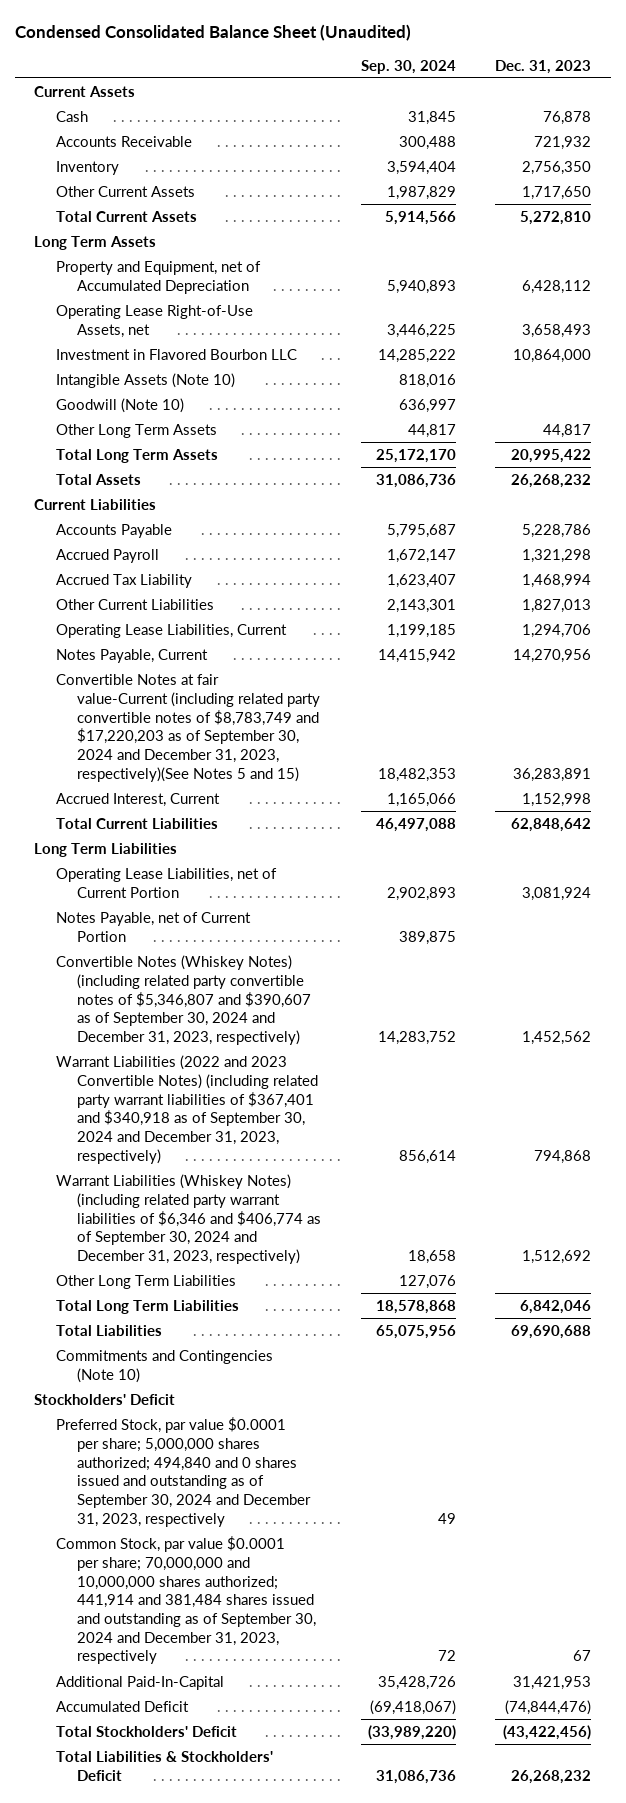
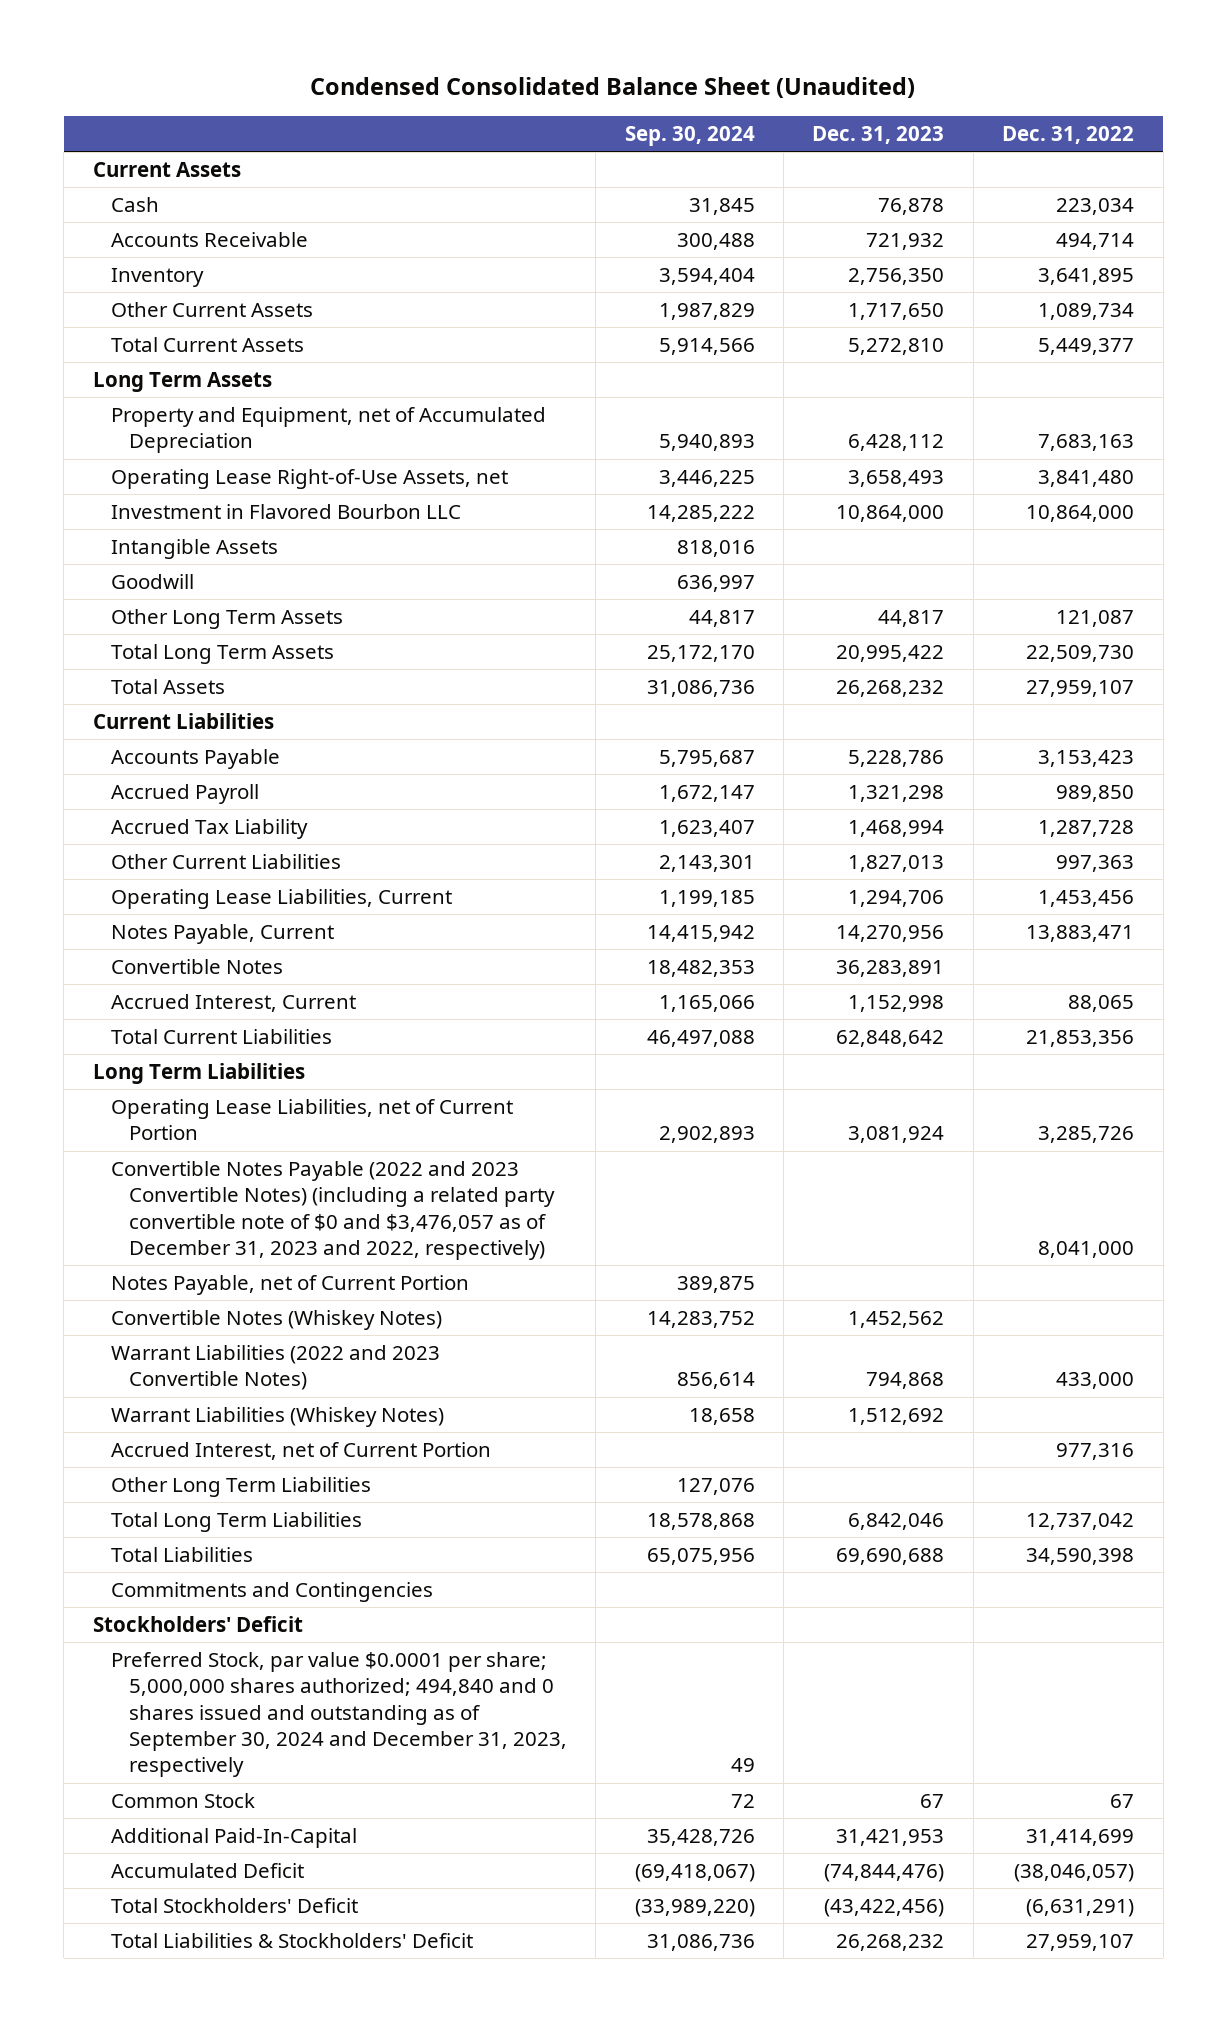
none -> [1002,125,1135,144] Dec. 31, 2022
[55,373,235,389] Intangible Assets (Note 10) -> [110,539,278,560] Intangible Assets
[55,398,184,414] Goodwill (Note 10) -> [110,574,194,590] Goodwill
[55,674,320,782] Convertible Notes at fair value-Current (including related party convertible notes of $8,783,749 and $17,220,203 as of September 30, 2024 and December 31, 2023, respectively)(See Notes 5 and 15) -> [110,959,283,975] Convertible Notes
none -> [110,1161,555,1260] Convertible Notes Payable (2022 and 2023 Convertible Notes) (including a related party convertible note of $0 and $3,476,057 as of December 31, 2023 and 2022, respectively)
[55,955,311,1045] Convertible Notes (Whiskey Notes) (including related party convertible notes of $5,346,807 and $390,607 as of September 30, 2024 and December 31, 2023, respectively) -> [110,1310,442,1331] Convertible Notes (Whiskey Notes)
[55,1055,318,1164] Warrant Liabilities (2022 and 2023 Convertible Notes) (including related party warrant liabilities of $367,401 and $340,918 as of September 30, 2024 and December 31, 2023, respectively) -> [110,1345,440,1391] Warrant Liabilities (2022 and 2023 Convertible Notes)
[55,1174,321,1264] Warrant Liabilities (Whiskey Notes) (including related party warrant liabilities of $6,346 and $406,774 as of September 30, 2024 and December 31, 2023, respectively) -> [110,1407,444,1428] Warrant Liabilities (Whiskey Notes)
none -> [110,1442,491,1461] Accrued Interest, net of Current Portion
[55,1350,273,1383] Commitments and Contingencies (Note 10) -> [110,1582,433,1603] Commitments and Contingencies
[55,1536,316,1665] Common Stock, par value $0.0001 per share; 70,000,000 and 10,000,000 shares authorized; 441,914 and 381,484 shares issued and outstanding as of September 30, 2024 and December 31, 2023, respectively -> [110,1793,255,1809] Common Stock

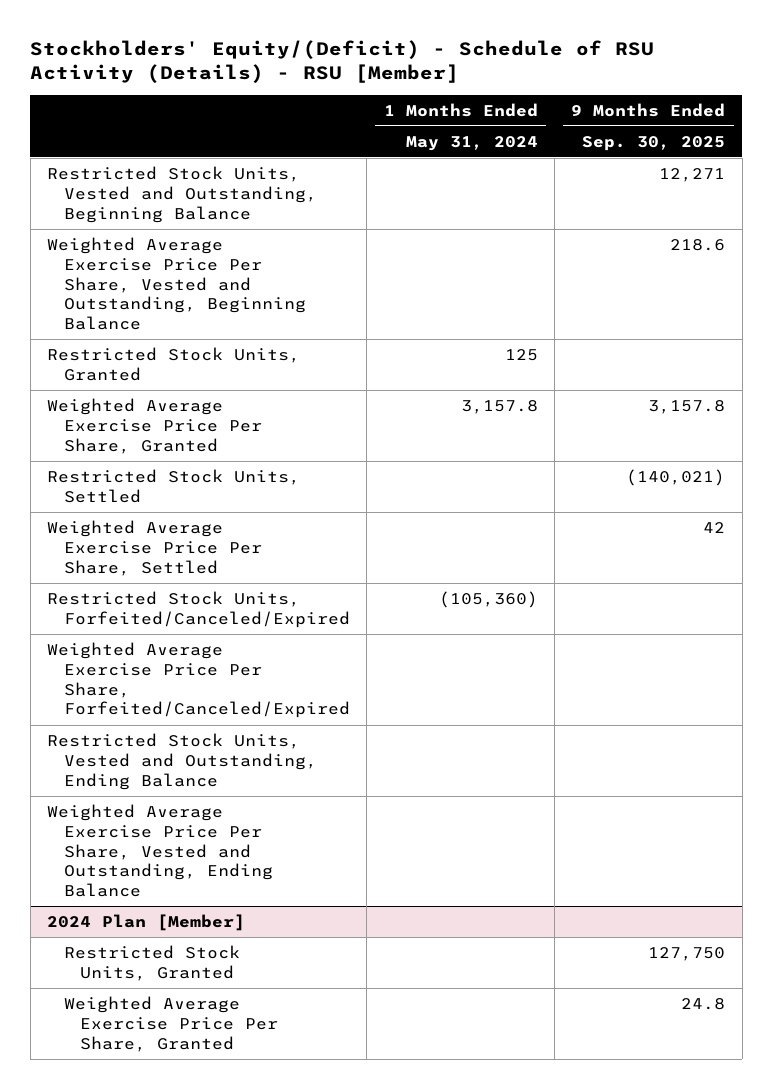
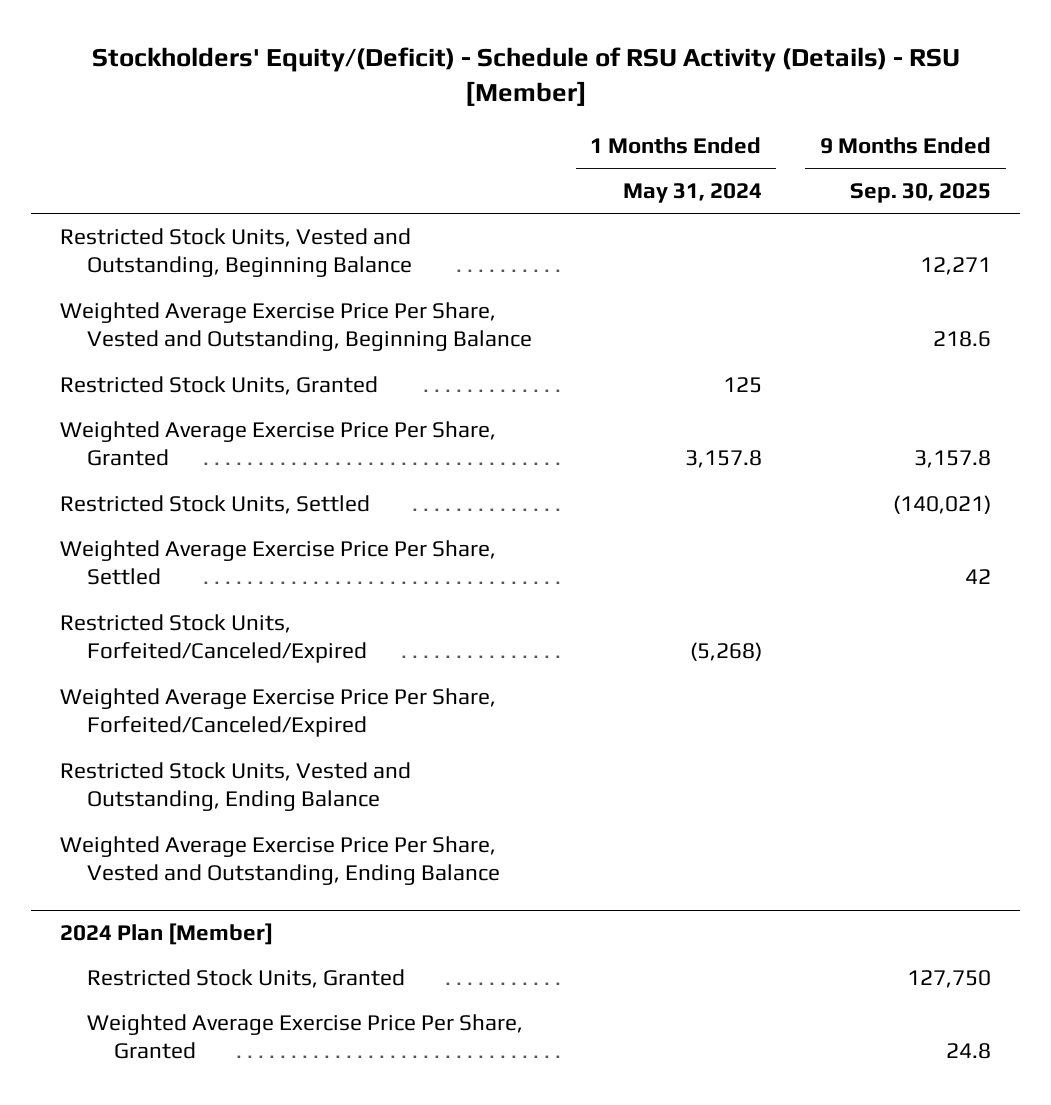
[438,590,538,608] (105,360) -> [689,642,762,662] (5,268)

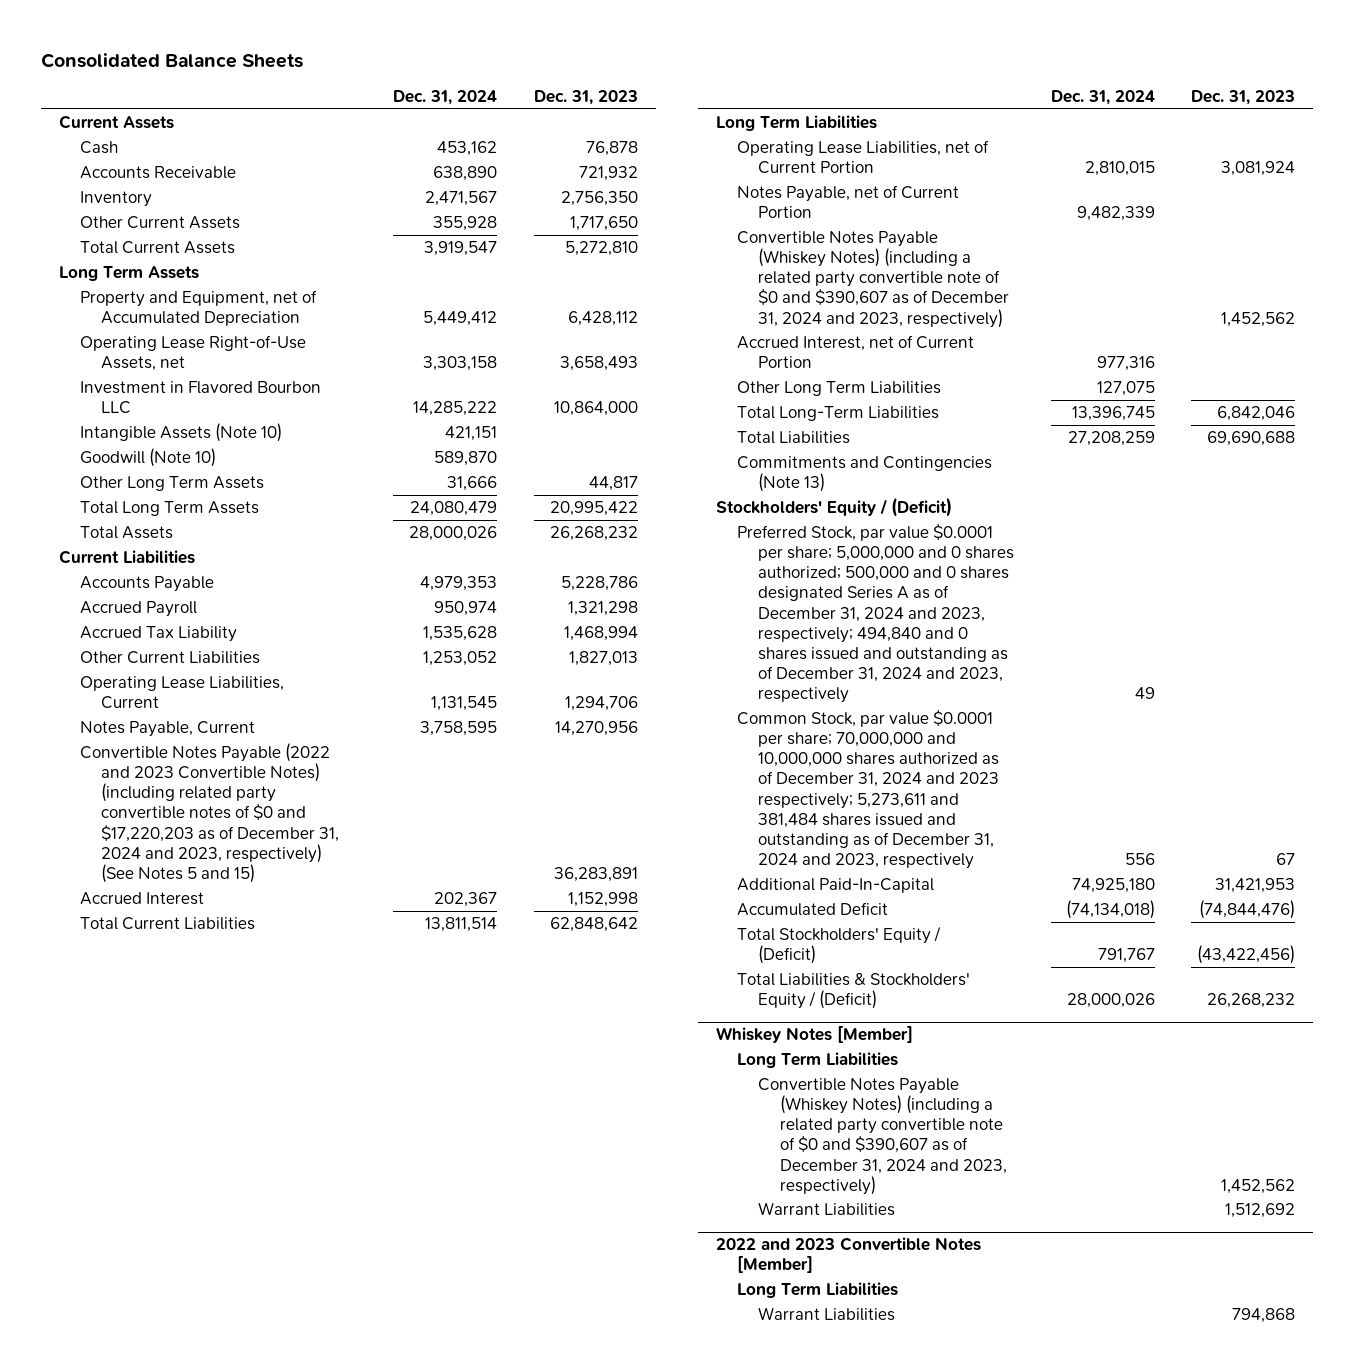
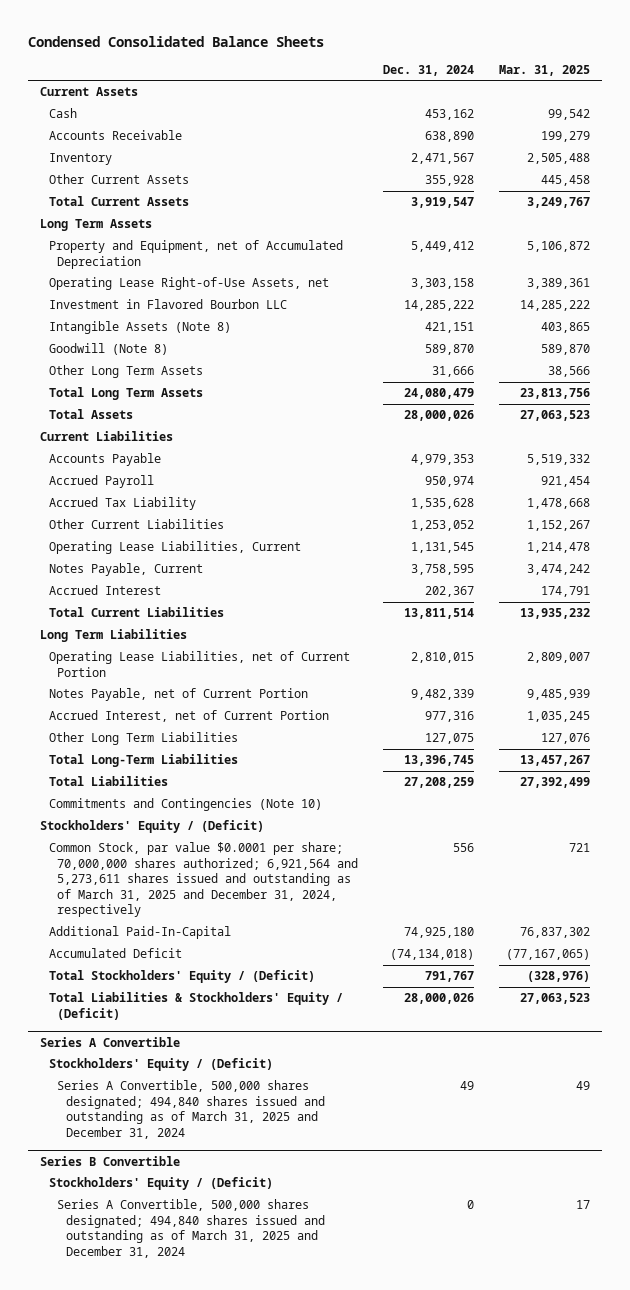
[40,53,303,69] Consolidated Balance Sheets -> [27,35,324,47] Condensed Consolidated Balance Sheets
[533,89,638,105] Dec. 31, 2023 -> none
none -> [498,64,590,76] Mar. 31, 2025
[80,423,283,443] Intangible Assets (Note 10) -> [48,321,231,335] Intangible Assets (Note 8)
[80,448,217,468] Goodwill (Note 10) -> [48,343,168,356] Goodwill (Note 8)
[80,743,340,883] Convertible Notes Payable (2022 and 2023 Convertible Notes) (including related party convertible notes of $0 and $17,220,203 as of December 31, 2024 and 2023, respectively) (See Notes 5 and 15) -> none
[737,231,1010,328] Convertible Notes Payable (Whiskey Notes) (including a related party convertible note of $0 and $390,607 as of December 31, 2024 and 2023, respectively) -> none
[737,456,993,493] Commitments and Contingencies (Note 13) -> [48,798,322,812] Commitments and Contingencies (Note 10)
[737,524,1015,704] Preferred Stock, par value $0.0001 per share; 5,000,000 and 0 shares authorized; 500,000 and 0 shares designated Series A as of December 31, 2024 and 2023, respectively; 494,840 and 0 shares issued and outstanding as of December 31, 2024 and 2023, respectively -> none
[737,710,1000,870] Common Stock, par value $0.0001 per share; 70,000,000 and 10,000,000 shares authorized as of December 31, 2024 and 2023 respectively; 5,273,611 and 381,484 shares issued and outstanding as of December 31, 2024 and 2023, respectively -> [48,842,359,918] Common Stock, par value $0.0001 per share; 70,000,000 shares authorized; 6,921,564 and 5,273,611 shares issued and outstanding as of March 31, 2025 and December 31, 2024, respectively
[715,1026,913,1044] Whiskey Notes [Member] -> none
[737,1052,899,1069] Long Term Liabilities -> none
[758,1078,1007,1195] Convertible Notes Payable (Whiskey Notes) (including a related party convertible note of $0 and $390,607 as of December 31, 2024 and 2023, respectively) -> none
[758,1202,896,1217] Warrant Liabilities -> none
[715,1237,981,1274] 2022 and 2023 Convertible Notes [Member] -> none
[737,1282,899,1299] Long Term Liabilities -> none
[758,1307,896,1322] Warrant Liabilities -> none
none -> [40,1036,181,1047] Series A Convertible
none -> [48,1058,273,1072] Stockholders' Equity / (Deficit)
none -> [57,1080,325,1139] Series A Convertible, 500,000 shares designated; 494,840 shares issued and outstanding as of March 31, 2025 and December 31, 2024
none -> [40,1155,181,1166] Series B Convertible
none -> [48,1177,273,1191] Stockholders' Equity / (Deficit)
none -> [57,1199,325,1258] Series A Convertible, 500,000 shares designated; 494,840 shares issued and outstanding as of March 31, 2025 and December 31, 2024

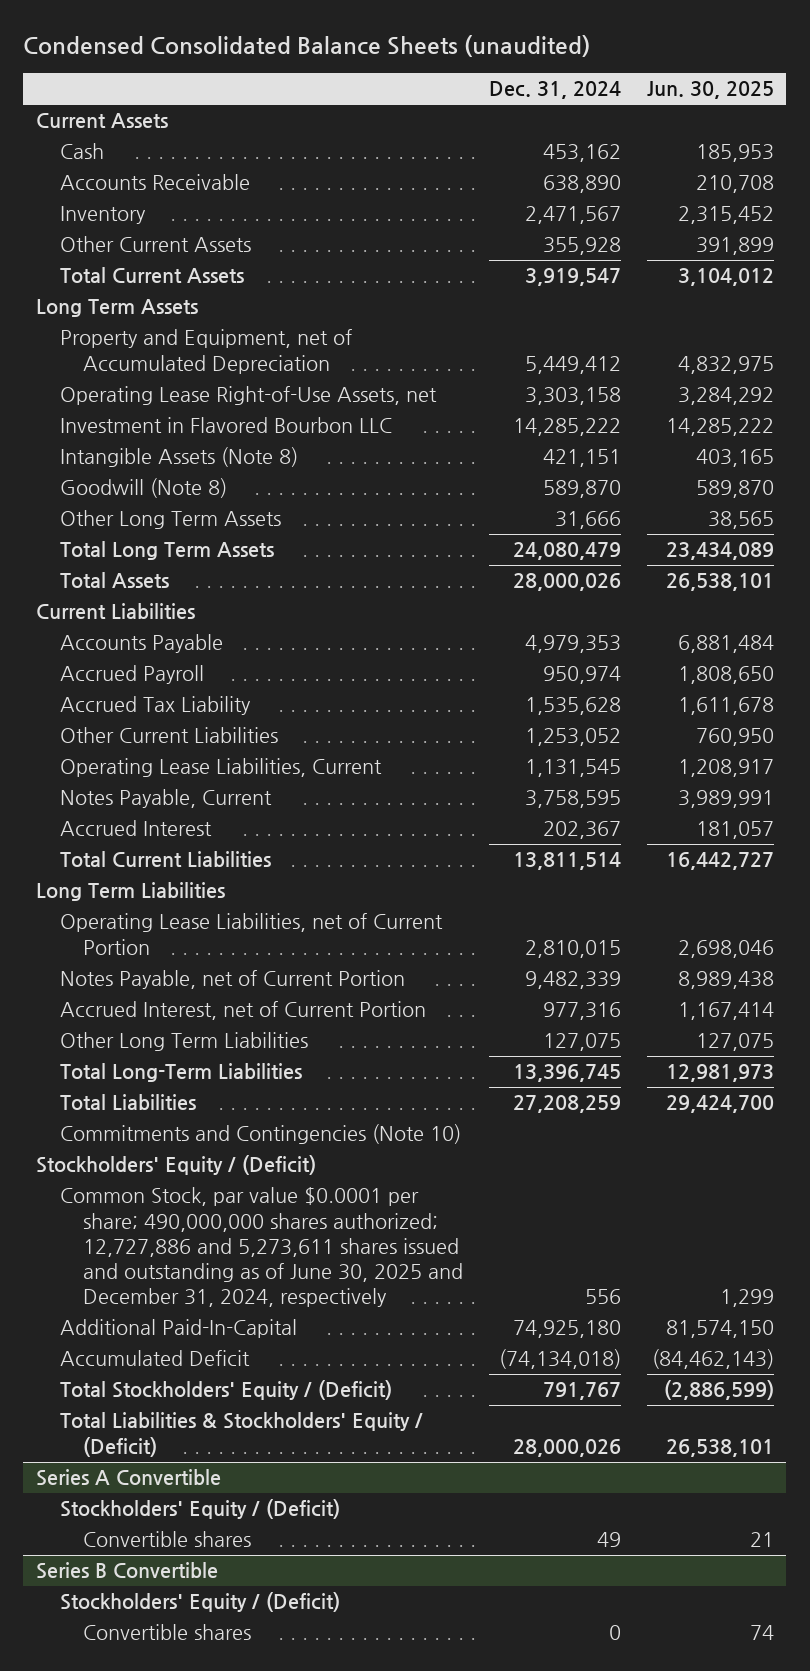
[27,35,324,47] Condensed Consolidated Balance Sheets -> [23,35,591,58] Condensed Consolidated Balance Sheets (unaudited)
[498,64,590,76] Mar. 31, 2025 -> none
none -> [646,81,774,100] Jun. 30, 2025
[48,842,359,918] Common Stock, par value $0.0001 per share; 70,000,000 shares authorized; 6,921,564 and 5,273,611 shares issued and outstanding as of March 31, 2025 and December 31, 2024, respectively -> [59,1187,463,1308] Common Stock, par value $0.0001 per share; 490,000,000 shares authorized; 12,727,886 and 5,273,611 shares issued and outstanding as of June 30, 2025 and December 31, 2024, respectively
[57,1080,325,1139] Series A Convertible, 500,000 shares designated; 494,840 shares issued and outstanding as of March 31, 2025 and December 31, 2024 -> [82,1531,251,1548] Convertible shares
[57,1199,325,1258] Series A Convertible, 500,000 shares designated; 494,840 shares issued and outstanding as of March 31, 2025 and December 31, 2024 -> [82,1624,251,1641] Convertible shares

